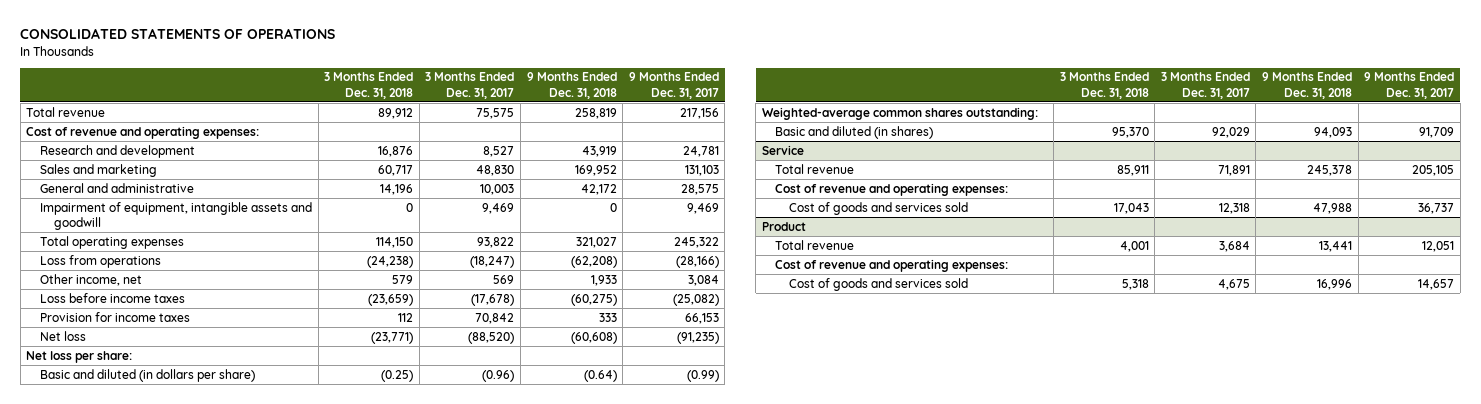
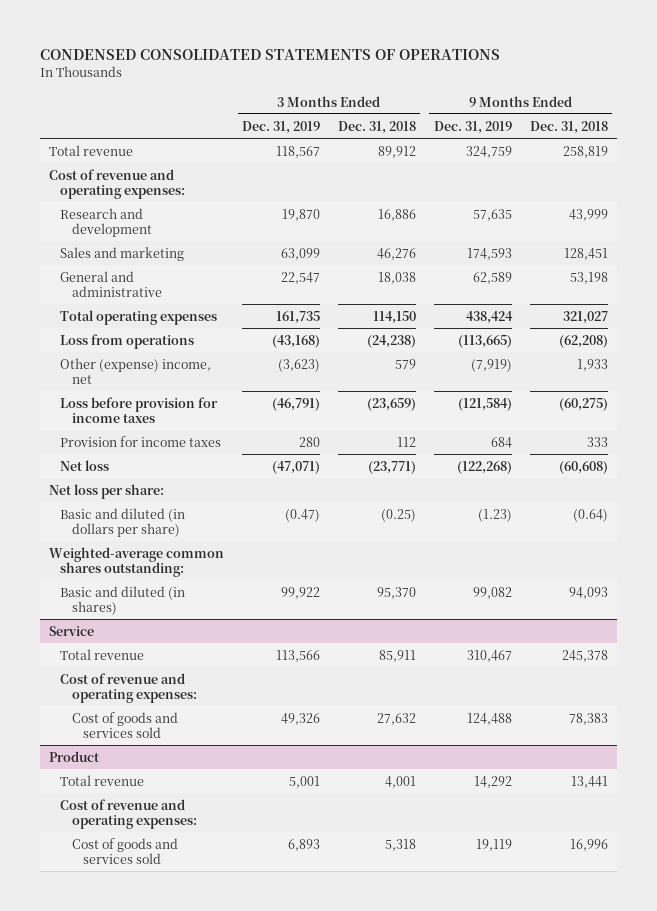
[20,28,336,40] CONSOLIDATED STATEMENTS OF OPERATIONS -> [40,48,501,60] CONDENSED CONSOLIDATED STATEMENTS OF OPERATIONS
[425,72,515,99] 3 Months Ended Dec. 31, 2017 -> none
[628,72,719,99] 9 Months Ended Dec. 31, 2017 -> none
none -> [242,120,321,134] Dec. 31, 2019
none -> [433,120,512,134] Dec. 31, 2019
[39,201,312,230] Impairment of equipment, intangible assets and goodwill -> none
[378,145,414,157] 16,876 -> [377,208,416,221] 16,886
[581,145,617,157] 43,919 -> [568,208,608,221] 43,999
[378,164,414,176] 60,717 -> [376,247,416,260] 46,276
[574,164,617,176] 169,952 -> [563,247,608,260] 128,451
[380,183,414,195] 14,196 -> [377,271,416,284] 18,038
[580,183,617,195] 42,172 -> [569,271,608,284] 53,198
[39,273,142,286] Other income, net -> [60,357,212,384] Other (expense) income, net
[39,292,185,303] Loss before income taxes -> [60,396,219,423] Loss before provision for income taxes
[1113,202,1149,214] 17,043 -> [376,712,416,725] 27,632
[1313,202,1353,214] 47,988 -> [568,712,608,725] 78,383

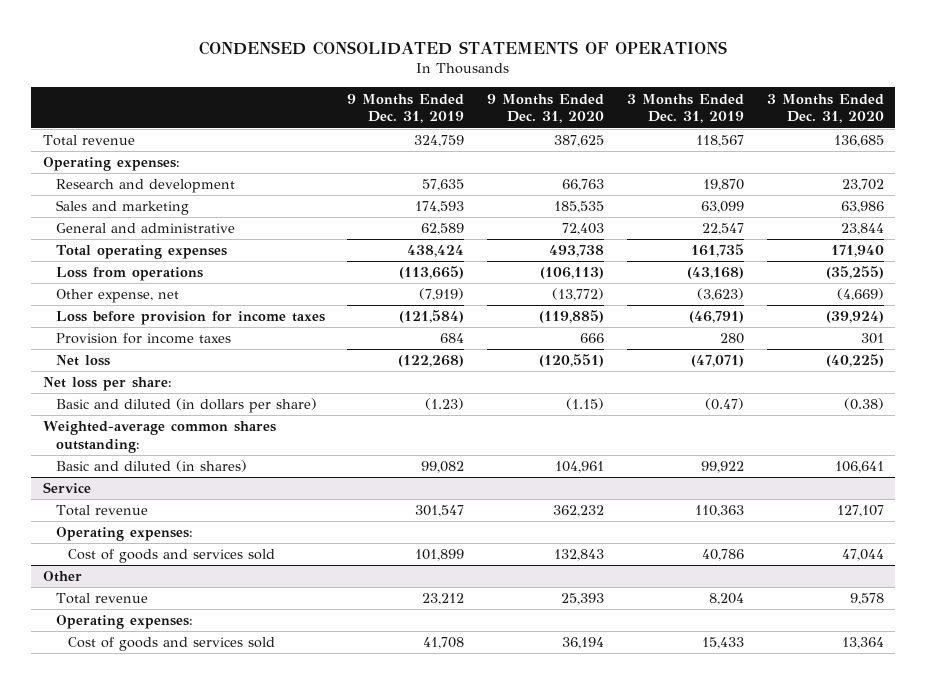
[337,120,416,134] Dec. 31, 2018 -> none
[529,120,608,134] Dec. 31, 2018 -> none
none -> [487,93,605,124] 9 Months Ended Dec. 31, 2020
none -> [767,93,885,124] 3 Months Ended Dec. 31, 2020
[49,168,186,199] Cost of revenue and operating expenses: -> [42,157,180,172] Operating expenses:
[60,357,212,384] Other (expense) income, net -> [55,289,179,304] Other expense, net
[49,750,100,762] Product -> none
[276,649,321,662] 113,566 -> [695,505,745,518] 110,363
[466,649,512,662] 310,467 -> [415,505,465,518] 301,547
[60,672,197,703] Cost of revenue and operating expenses: -> [55,527,193,542] Operating expenses:
[281,712,321,725] 49,326 -> [702,549,745,562] 40,786
[466,712,512,725] 124,488 -> [415,549,465,562] 101,899
none -> [42,571,82,583] Other
[289,775,321,788] 5,001 -> [709,593,745,606] 8,204
[473,775,512,788] 14,292 -> [422,593,465,606] 23,212
[60,798,197,829] Cost of revenue and operating expenses: -> [55,615,193,630] Operating expenses:
[288,838,321,851] 6,893 -> [702,637,745,650] 15,433
[475,838,512,851] 19,119 -> [423,637,465,650] 41,708

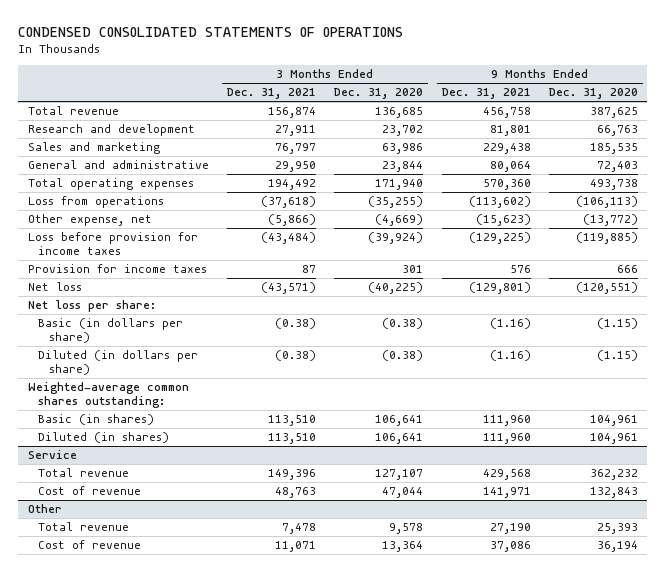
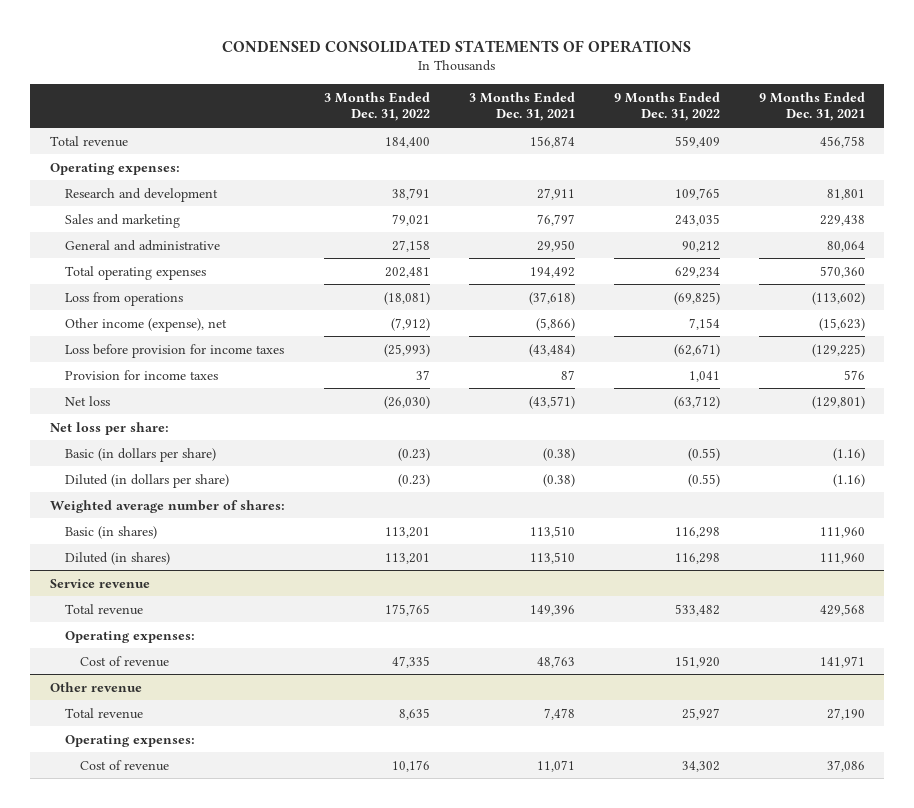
[334,88,424,100] Dec. 31, 2020 -> none
[549,88,639,100] Dec. 31, 2020 -> none
none -> [323,91,430,122] 3 Months Ended Dec. 31, 2022
none -> [613,91,720,122] 9 Months Ended Dec. 31, 2022
none -> [49,162,180,175] Operating expenses:
[27,214,152,227] Other expense, net -> [65,317,228,332] Other income (expense), net
[27,382,189,409] Weighted-average common shares outstanding: -> [49,499,285,513] Weighted average number of shares:
[27,450,77,460] Service -> [49,578,150,588] Service revenue
none -> [65,630,196,643] Operating expenses:
[27,504,62,514] Other -> [49,681,142,692] Other revenue
none -> [65,734,196,747] Operating expenses:

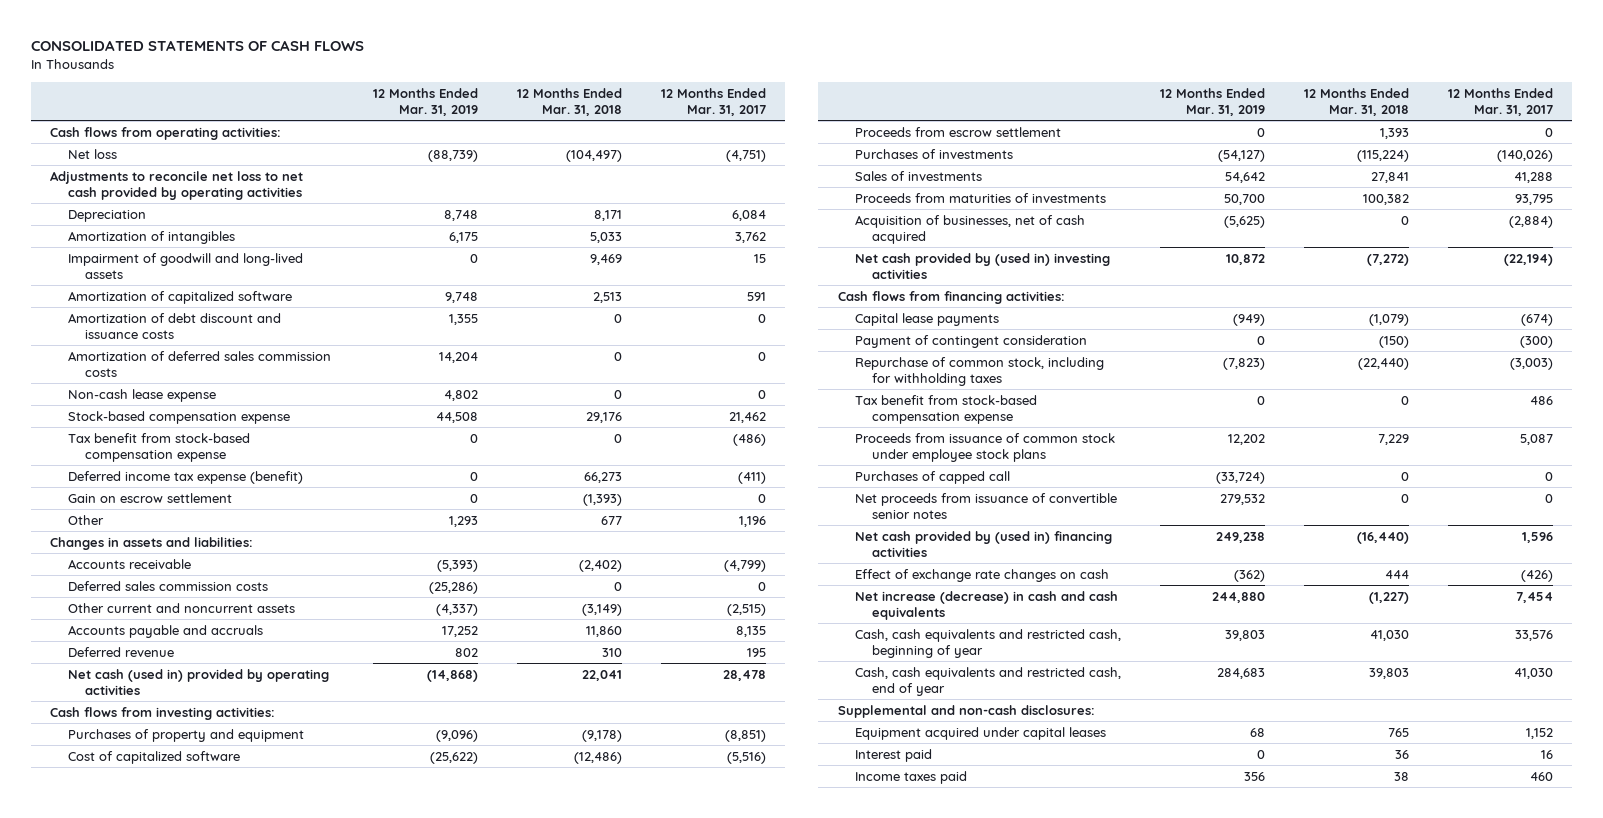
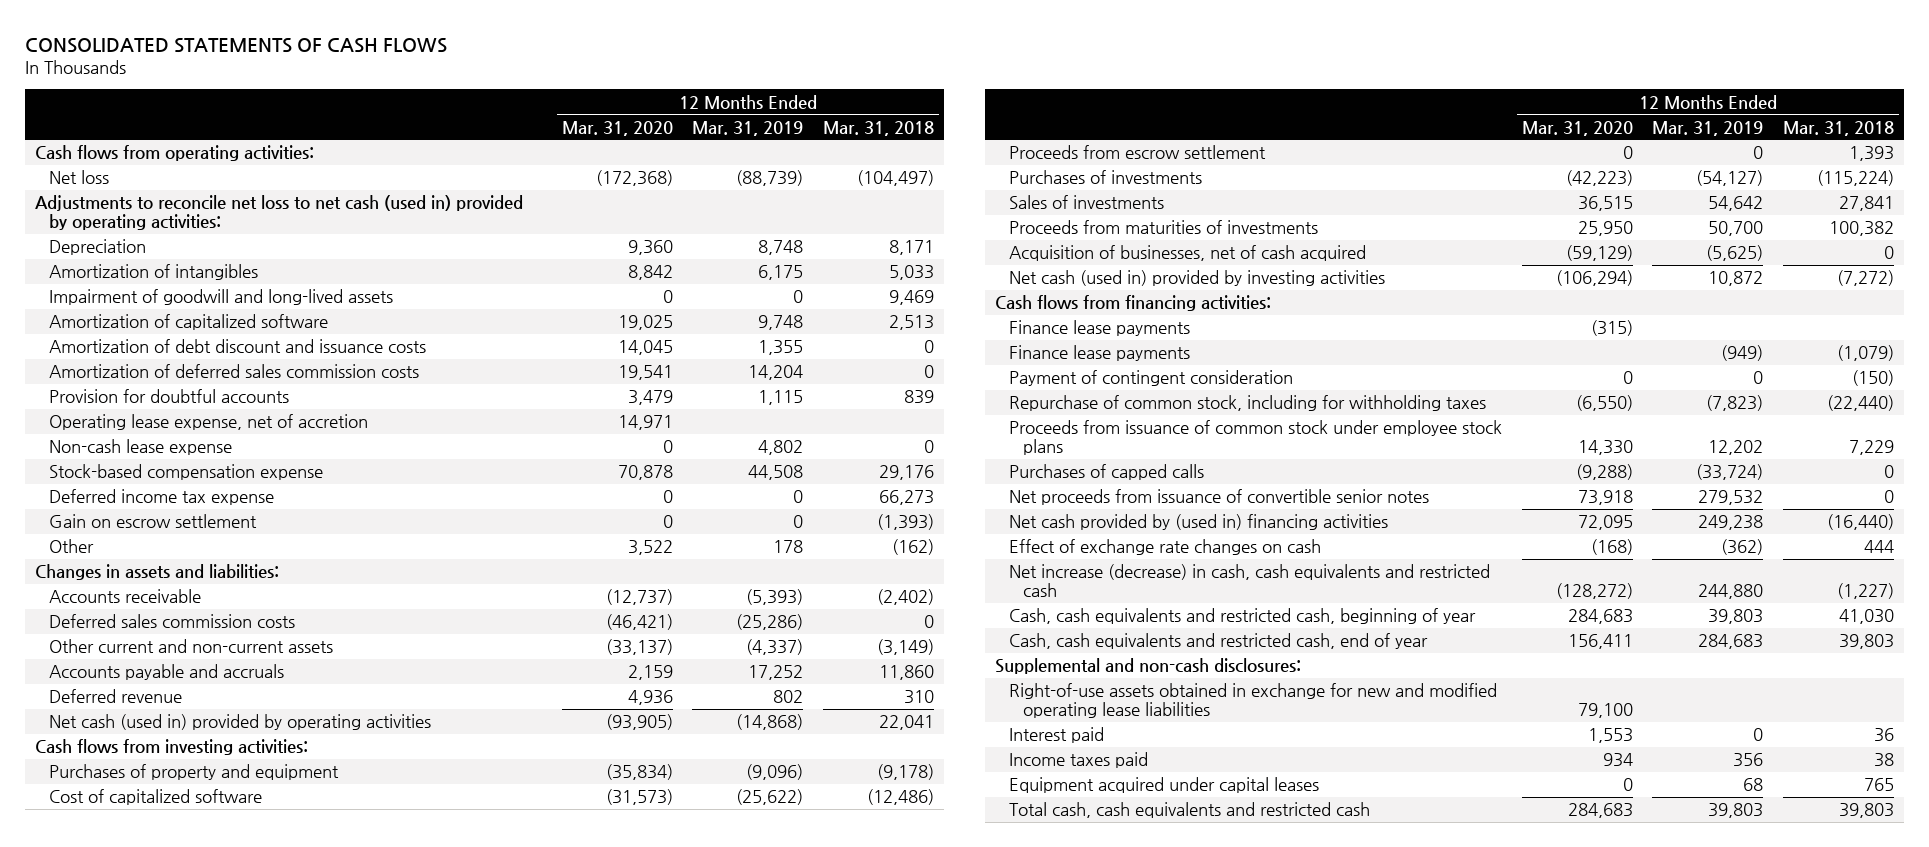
[660,87,766,116] 12 Months Ended Mar. 31, 2017 -> none
none -> [561,120,673,136] Mar. 31, 2020
[50,170,304,200] Adjustments to reconcile net loss to net cash provided by operating activities -> [34,195,523,231] Adjustments to reconcile net loss to net cash (used in) provided by operating activities:
none -> [49,389,290,404] Provision for doubtful accounts
none -> [49,414,369,431] Operating lease expense, net of accretion
[67,432,250,462] Tax benefit from stock-based compensation expense -> none
[67,470,303,484] Deferred income tax expense (benefit) -> [49,489,275,506] Deferred income tax expense
[448,515,478,527] 1,293 -> [773,540,804,554] 178
[600,515,622,525] 677 -> [892,539,935,556] (162)
[67,602,295,613] Other current and noncurrent assets -> [49,639,334,654] Other current and non-current assets
[854,252,1110,279] Net cash provided by (used in) investing activities -> [1008,270,1385,287] Net cash (used in) provided by investing activities
none -> [1008,320,1190,337] Finance lease payments
[854,312,999,326] Capital lease payments -> [1008,345,1190,362] Finance lease payments
[854,394,1037,424] Tax benefit from stock-based compensation expense -> none
[854,470,1010,484] Purchases of capped call -> [1008,464,1204,481] Purchases of capped calls
[854,590,1118,620] Net increase (decrease) in cash and cash equivalents -> [1008,564,1490,598] Net increase (decrease) in cash, cash equivalents and restricted cash
none -> [1008,683,1497,719] Right-of-use assets obtained in exchange for new and modified operating lease liabilities
[854,726,1106,740] Equipment acquired under capital leases -> [1008,777,1319,794] Equipment acquired under capital leases
none -> [1008,802,1370,819] Total cash, cash equivalents and restricted cash

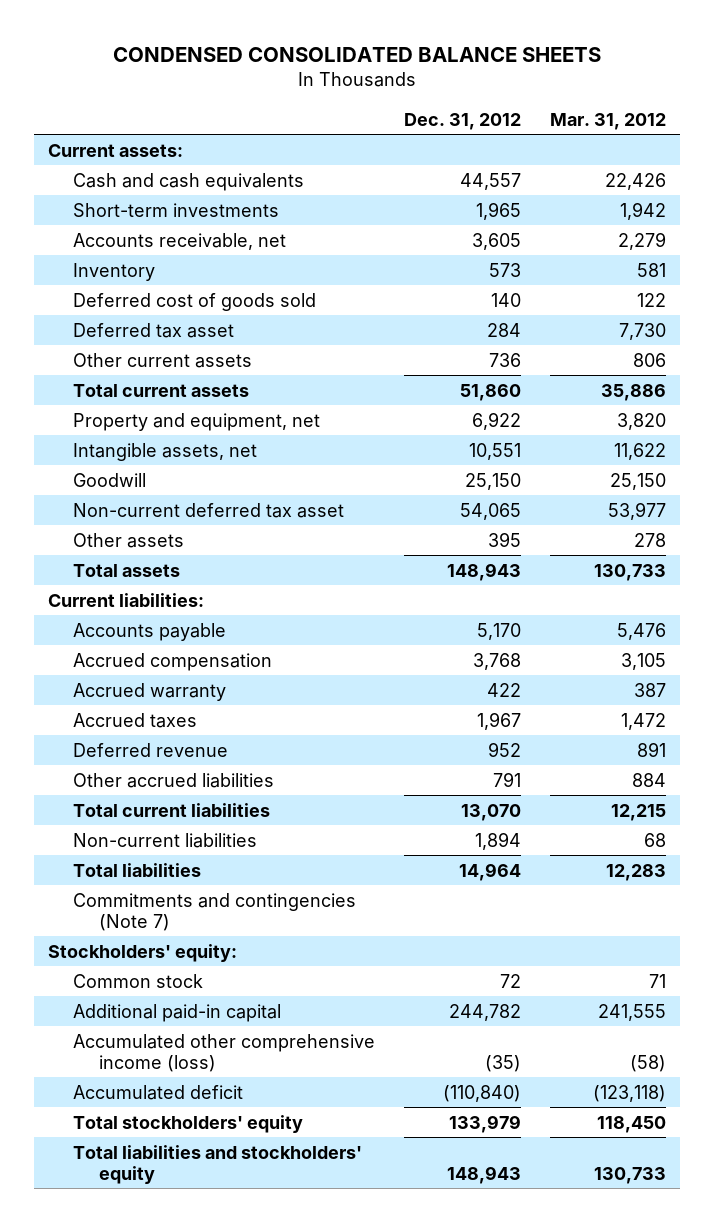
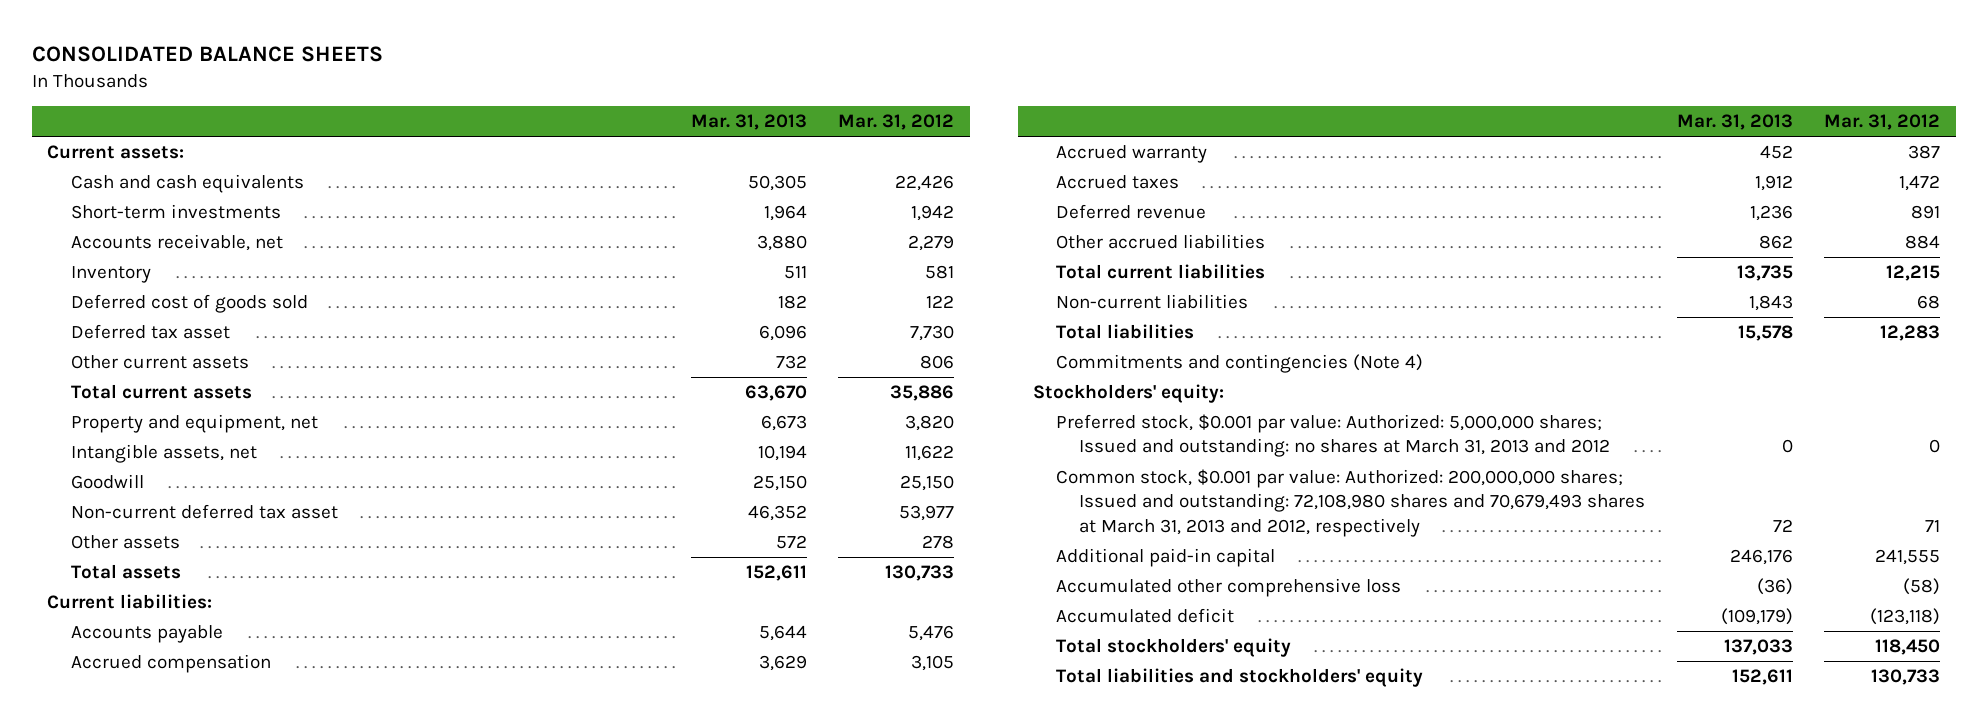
[113,46,602,62] CONDENSED CONSOLIDATED BALANCE SHEETS -> [31,46,383,63] CONSOLIDATED BALANCE SHEETS
[404,112,522,130] Dec. 31, 2012 -> none
none -> [690,114,807,131] Mar. 31, 2013
[73,892,357,931] Commitments and contingencies (Note 7) -> [1056,354,1424,374] Commitments and contingencies (Note 4)
none -> [1056,414,1611,458] Preferred stock, $0.001 par value: Authorized: 5,000,000 shares; Issued and outstanding: no shares at March 31, 2013 and 2012
[73,973,204,988] Common stock -> [1056,469,1646,537] Common stock, $0.001 par value: Authorized: 200,000,000 shares; Issued and outstanding: 72,108,980 shares and 70,679,493 shares at March 31, 2013 and 2012, respectively
[73,1033,376,1072] Accumulated other comprehensive income (loss) -> [1056,578,1402,598] Accumulated other comprehensive loss

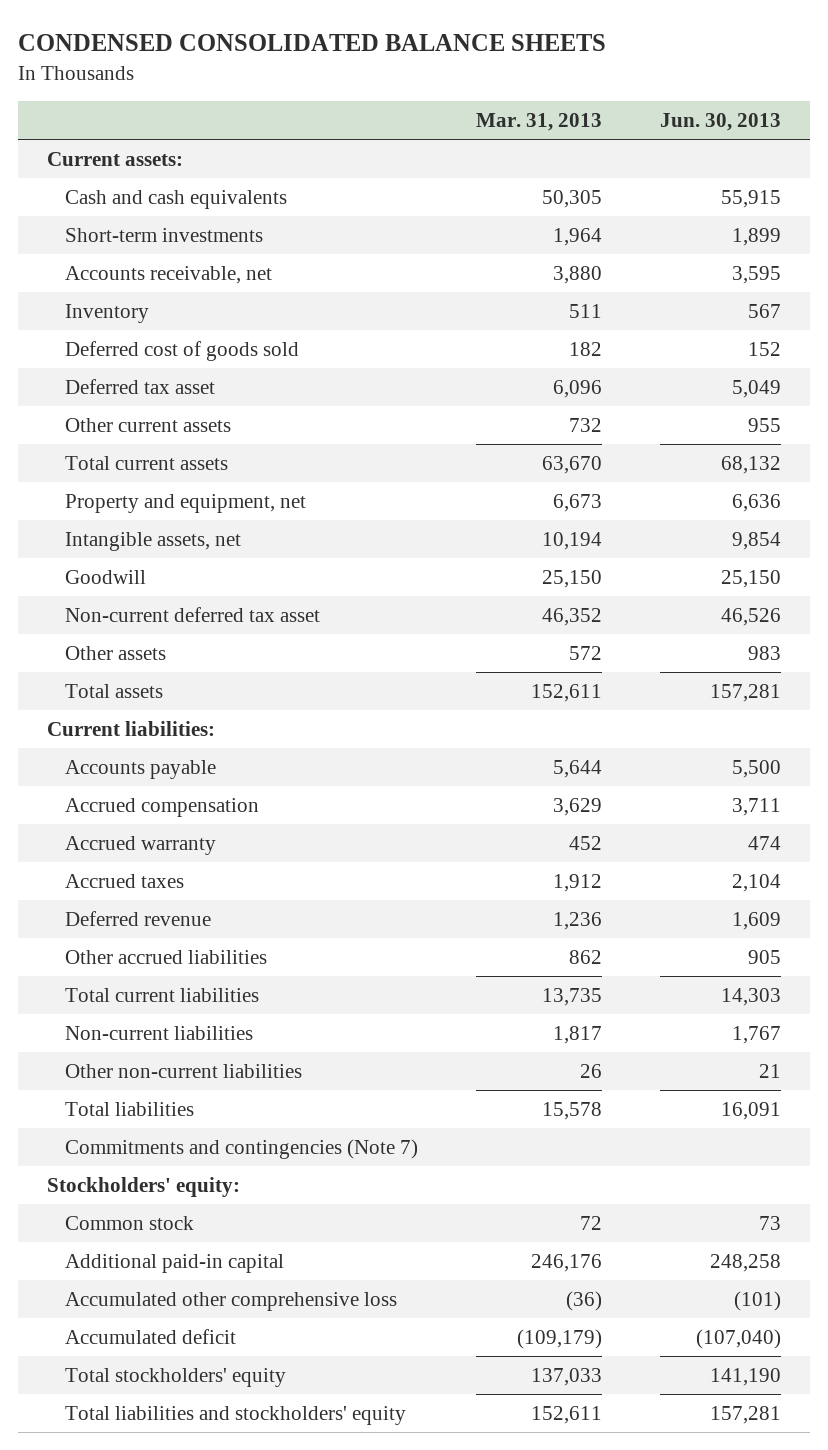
[31,46,383,63] CONSOLIDATED BALANCE SHEETS -> [18,34,607,52] CONDENSED CONSOLIDATED BALANCE SHEETS
[838,114,955,131] Mar. 31, 2012 -> none
none -> [659,112,781,131] Jun. 30, 2013
[1748,295,1793,312] 1,843 -> [552,1026,602,1045] 1,817
none -> [64,1064,302,1079] Other non-current liabilities
[1056,354,1424,374] Commitments and contingencies (Note 4) -> [64,1139,418,1160] Commitments and contingencies (Note 7)
[1056,414,1611,458] Preferred stock, $0.001 par value: Authorized: 5,000,000 shares; Issued and outstanding: no shares at March 31, 2013 and 2012 -> none
[1056,469,1646,537] Common stock, $0.001 par value: Authorized: 200,000,000 shares; Issued and outstanding: 72,108,980 shares and 70,679,493 shares at March 31, 2013 and 2012, respectively -> [64,1216,194,1231] Common stock

